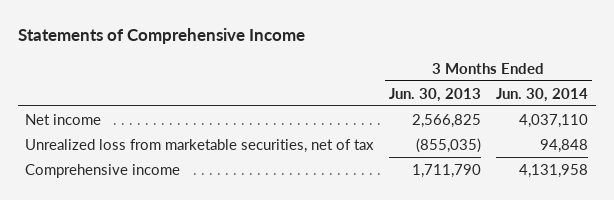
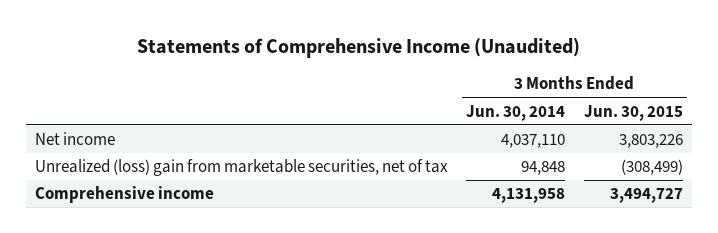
[17,27,305,44] Statements of Comprehensive Income -> [136,37,580,58] Statements of Comprehensive Income (Unaudited)
[388,87,481,102] Jun. 30, 2013 -> none
none -> [583,104,683,121] Jun. 30, 2015
[25,138,375,153] Unrealized loss from marketable securities, net of tax -> [35,159,449,177] Unrealized (loss) gain from marketable securities, net of tax

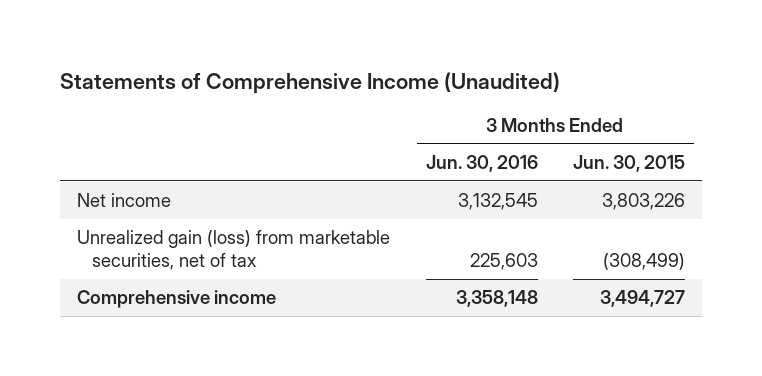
[466,104,566,121] Jun. 30, 2014 -> none
none -> [425,155,538,173] Jun. 30, 2016
[35,159,449,177] Unrealized (loss) gain from marketable securities, net of tax -> [77,230,391,270] Unrealized gain (loss) from marketable securities, net of tax

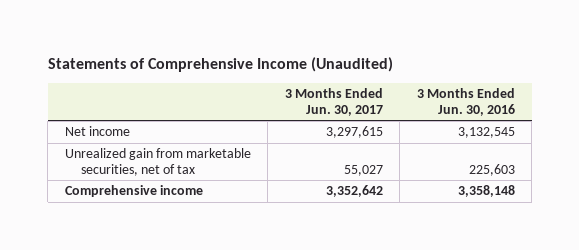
[572,155,685,173] Jun. 30, 2015 -> none
none -> [284,87,383,116] 3 Months Ended Jun. 30, 2017
[77,230,391,270] Unrealized gain (loss) from marketable securities, net of tax -> [64,148,251,177] Unrealized gain from marketable securities, net of tax

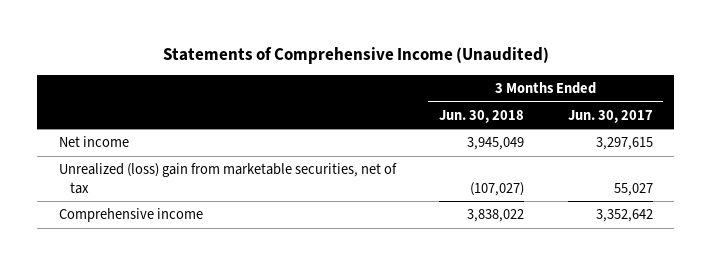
[416,87,515,116] 3 Months Ended Jun. 30, 2016 -> none
none -> [439,109,525,123] Jun. 30, 2018
[64,148,251,177] Unrealized gain from marketable securities, net of tax -> [58,163,397,194] Unrealized (loss) gain from marketable securities, net of tax

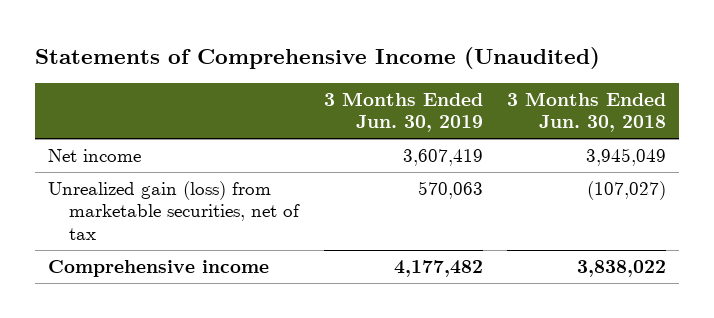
[567,109,653,123] Jun. 30, 2017 -> none
none -> [323,91,483,133] 3 Months Ended Jun. 30, 2019
[58,163,397,194] Unrealized (loss) gain from marketable securities, net of tax -> [47,181,301,240] Unrealized gain (loss) from marketable securities, net of tax

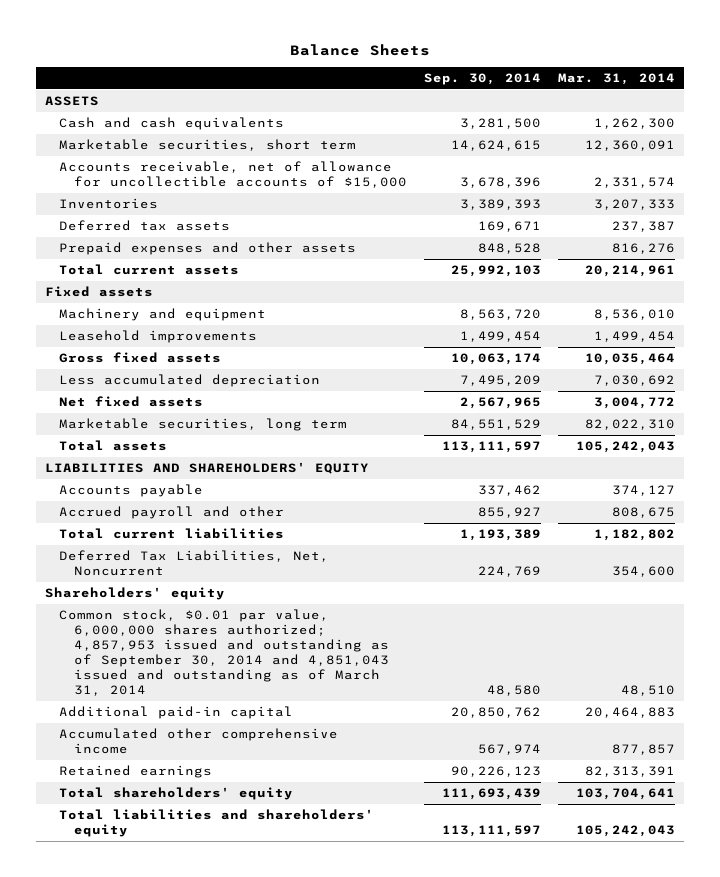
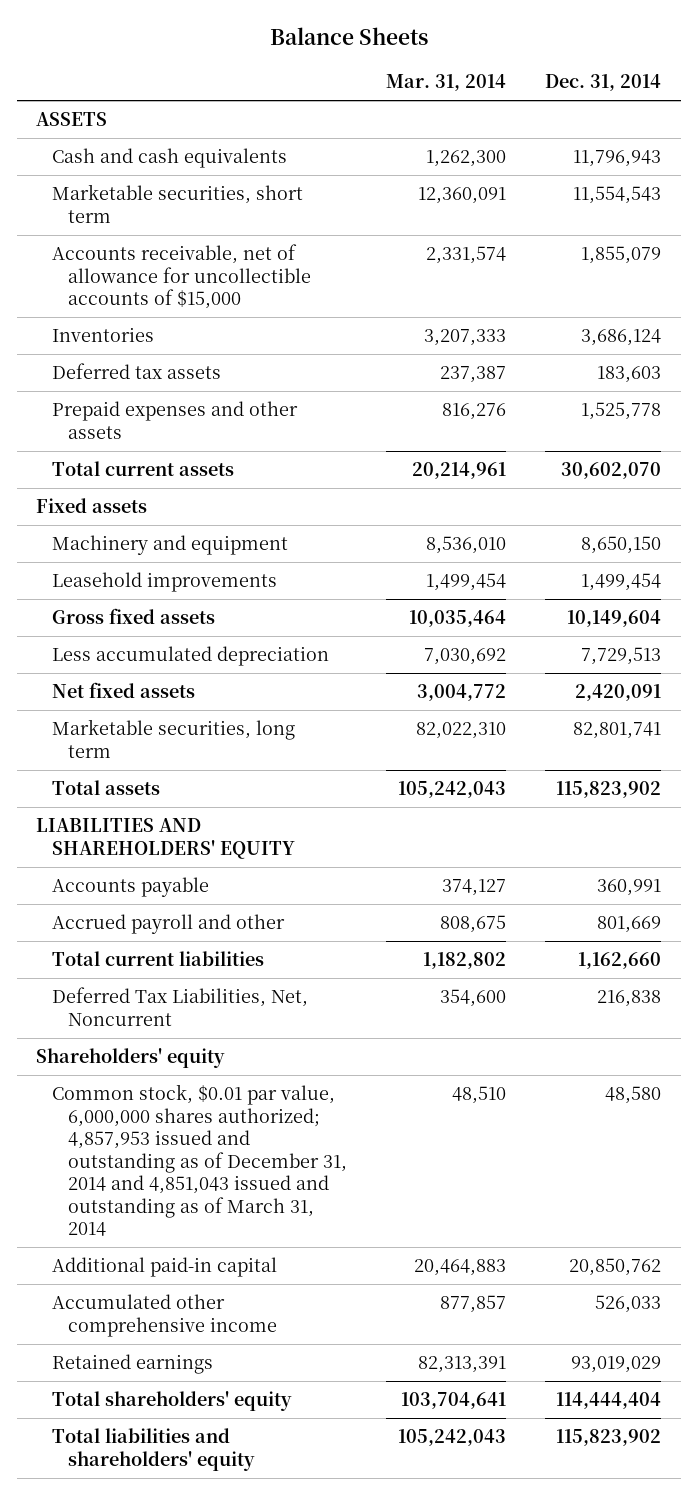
[423,73,541,86] Sep. 30, 2014 -> none
none -> [545,74,662,92] Dec. 31, 2014
[59,609,389,697] Common stock, $0.01 par value, 6,000,000 shares authorized; 4,857,953 issued and outstanding as of September 30, 2014 and 4,851,043 issued and outstanding as of March 31, 2014 -> [52,1084,348,1237] Common stock, $0.01 par value, 6,000,000 shares authorized; 4,857,953 issued and outstanding as of December 31, 2014 and 4,851,043 issued and outstanding as of March 31, 2014

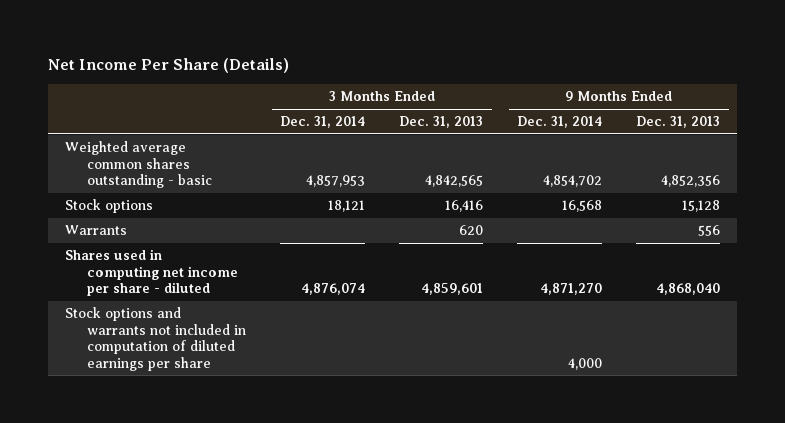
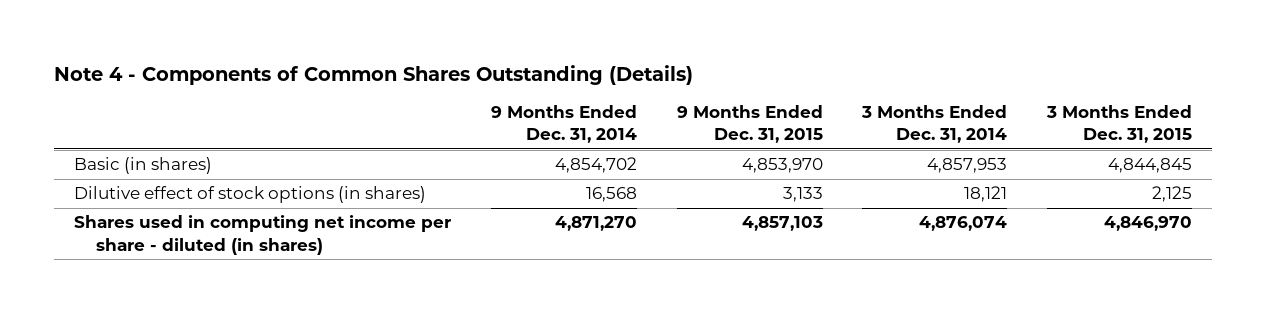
[48,58,290,74] Net Income Per Share (Details) -> [54,64,694,85] Note 4 - Components of Common Shares Outstanding (Details)
[399,116,484,129] Dec. 31, 2013 -> none
[636,116,721,129] Dec. 31, 2013 -> none
none -> [676,105,823,144] 9 Months Ended Dec. 31, 2015
none -> [1046,105,1193,144] 3 Months Ended Dec. 31, 2015
[65,225,128,236] Warrants -> none
[65,307,247,371] Stock options and warrants not included in computation of diluted earnings per share -> none
[65,141,213,189] Weighted average common shares outstanding - basic -> [73,157,212,175] Basic (in shares)
[65,199,154,214] Stock options -> [73,186,426,204] Dilutive effect of stock options (in shares)
[65,249,239,297] Shares used in computing net income per share - diluted -> [73,215,451,255] Shares used in computing net income per share - diluted (in shares)

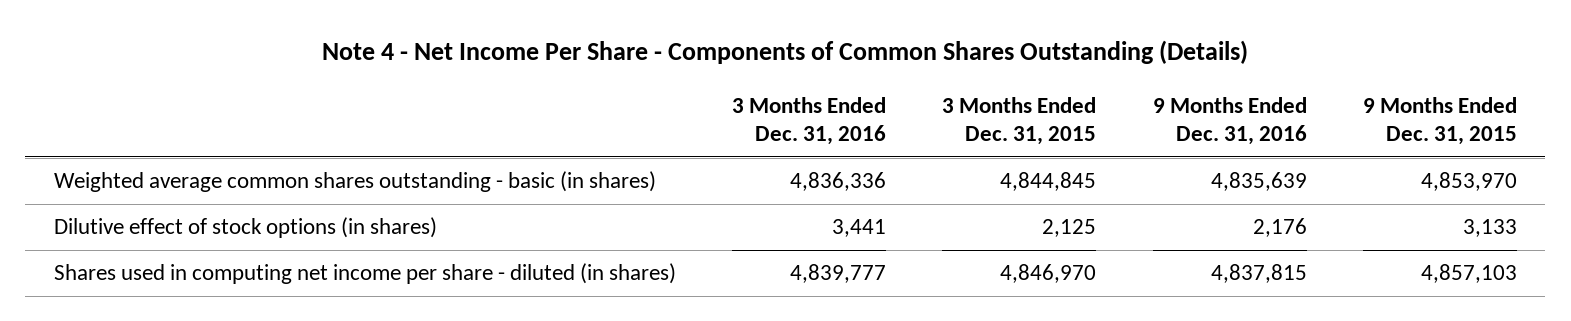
[54,64,694,85] Note 4 - Components of Common Shares Outstanding (Details) -> [322,40,1249,65] Note 4 - Net Income Per Share - Components of Common Shares Outstanding (Details)
[490,105,637,144] 9 Months Ended Dec. 31, 2014 -> none
[861,105,1008,144] 3 Months Ended Dec. 31, 2014 -> none
none -> [731,96,886,146] 3 Months Ended Dec. 31, 2016
none -> [1152,96,1307,146] 9 Months Ended Dec. 31, 2016
[73,157,212,175] Basic (in shares) -> [53,171,656,193] Weighted average common shares outstanding - basic (in shares)

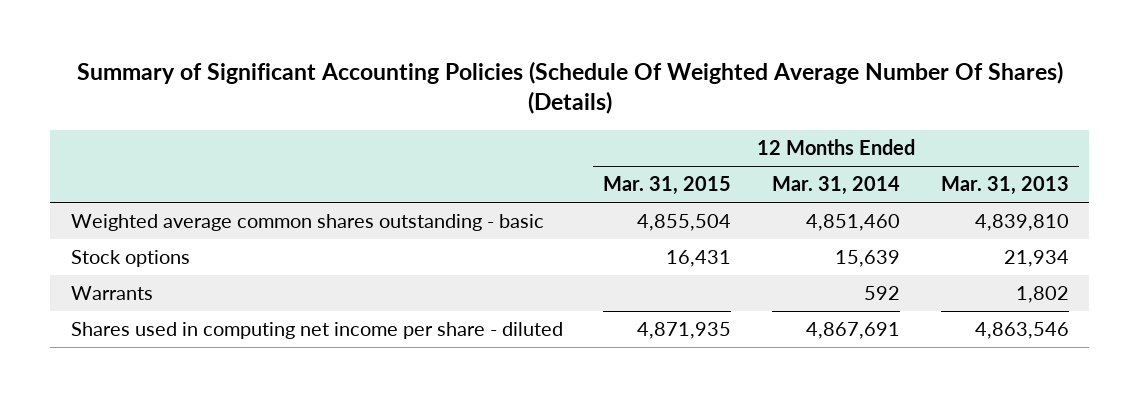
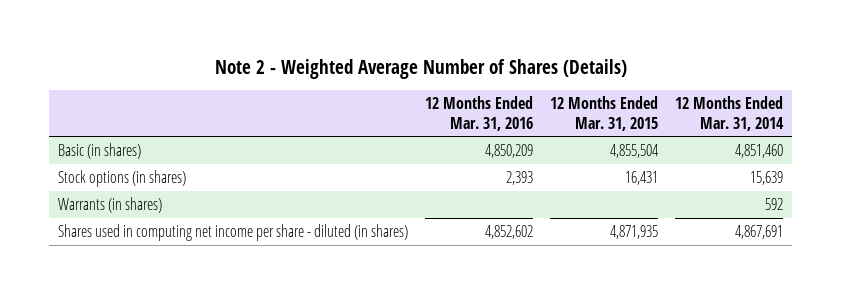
[76,61,1063,115] Summary of Significant Accounting Policies (Schedule Of Weighted Average Number Of Shares) (Details) -> [214,59,627,80] Note 2 - Weighted Average Number of Shares (Details)
[940,176,1069,196] Mar. 31, 2013 -> none
none -> [425,96,534,131] 12 Months Ended Mar. 31, 2016
[70,214,544,232] Weighted average common shares outstanding - basic -> [57,143,141,160] Basic (in shares)
[70,250,190,268] Stock options -> [57,170,186,188] Stock options (in shares)
[70,286,153,301] Warrants -> [57,197,162,214] Warrants (in shares)
[70,322,563,340] Shares used in computing net income per share - diluted -> [57,224,408,242] Shares used in computing net income per share - diluted (in shares)

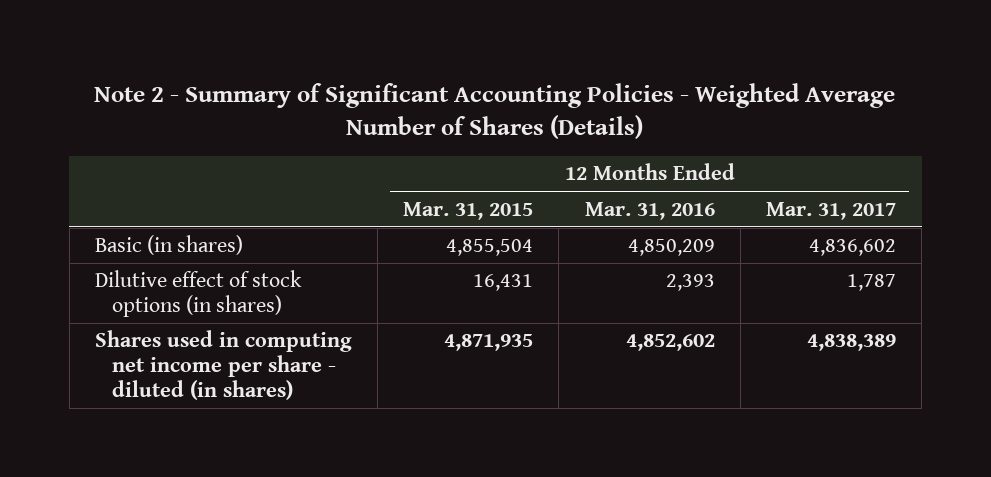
[214,59,627,80] Note 2 - Weighted Average Number of Shares (Details) -> [94,83,896,140] Note 2 - Summary of Significant Accounting Policies - Weighted Average Number of Shares (Details)
[675,96,785,131] 12 Months Ended Mar. 31, 2014 -> none
none -> [766,201,897,220] Mar. 31, 2017
[57,197,162,214] Warrants (in shares) -> none
[57,170,186,188] Stock options (in shares) -> [94,270,302,318] Dilutive effect of stock options (in shares)

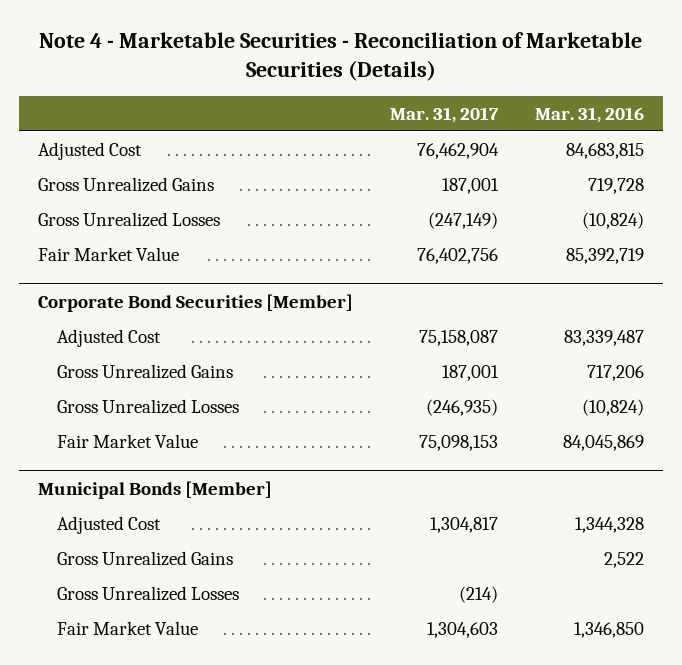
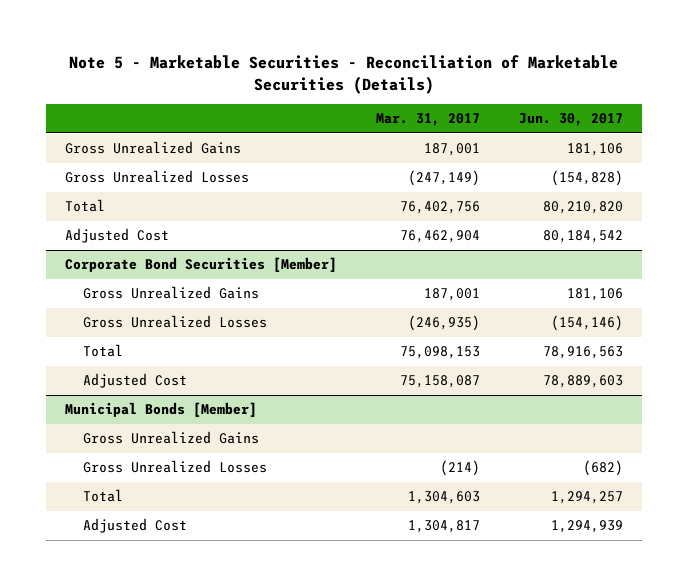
[38,32,642,82] Note 4 - Marketable Securities - Reconciliation of Marketable Securities (Details) -> [69,54,619,94] Note 5 - Marketable Securities - Reconciliation of Marketable Securities (Details)
[534,106,644,123] Mar. 31, 2016 -> none
none -> [519,113,624,127] Jun. 30, 2017
[37,246,179,261] Fair Market Value -> [65,199,106,213] Total
[37,141,142,160] Adjusted Cost -> [65,228,170,244] Adjusted Cost
[56,433,198,448] Fair Market Value -> [82,344,123,358] Total
[56,328,161,347] Adjusted Cost -> [82,373,187,389] Adjusted Cost
[56,620,198,635] Fair Market Value -> [82,489,123,503] Total
[56,515,161,534] Adjusted Cost -> [82,518,187,534] Adjusted Cost

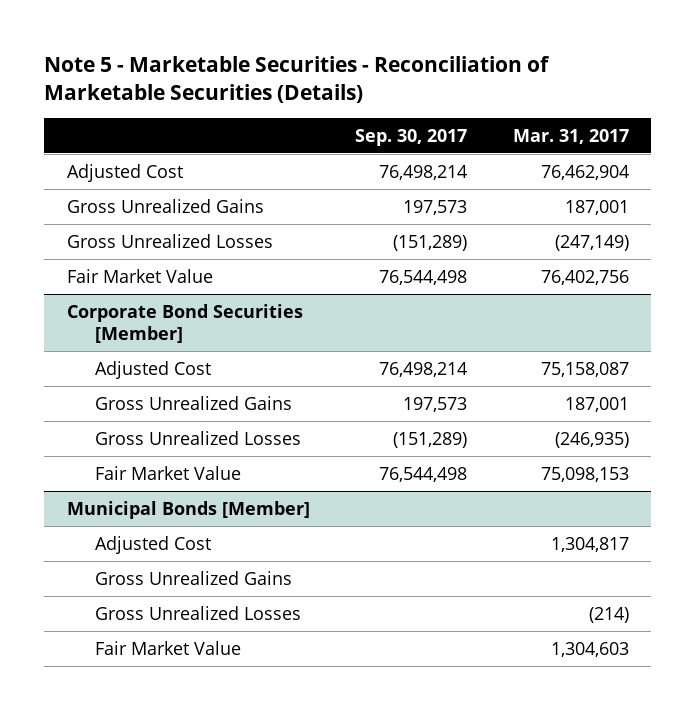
[519,113,624,127] Jun. 30, 2017 -> none
none -> [355,128,468,146] Sep. 30, 2017
[65,228,170,244] Adjusted Cost -> [66,163,183,182] Adjusted Cost
[65,199,106,213] Total -> [66,268,213,283] Fair Market Value
[82,373,187,389] Adjusted Cost -> [94,360,211,379] Adjusted Cost
[82,344,123,358] Total -> [94,465,241,480] Fair Market Value
[82,518,187,534] Adjusted Cost -> [94,535,211,554] Adjusted Cost
[82,489,123,503] Total -> [94,640,241,655] Fair Market Value

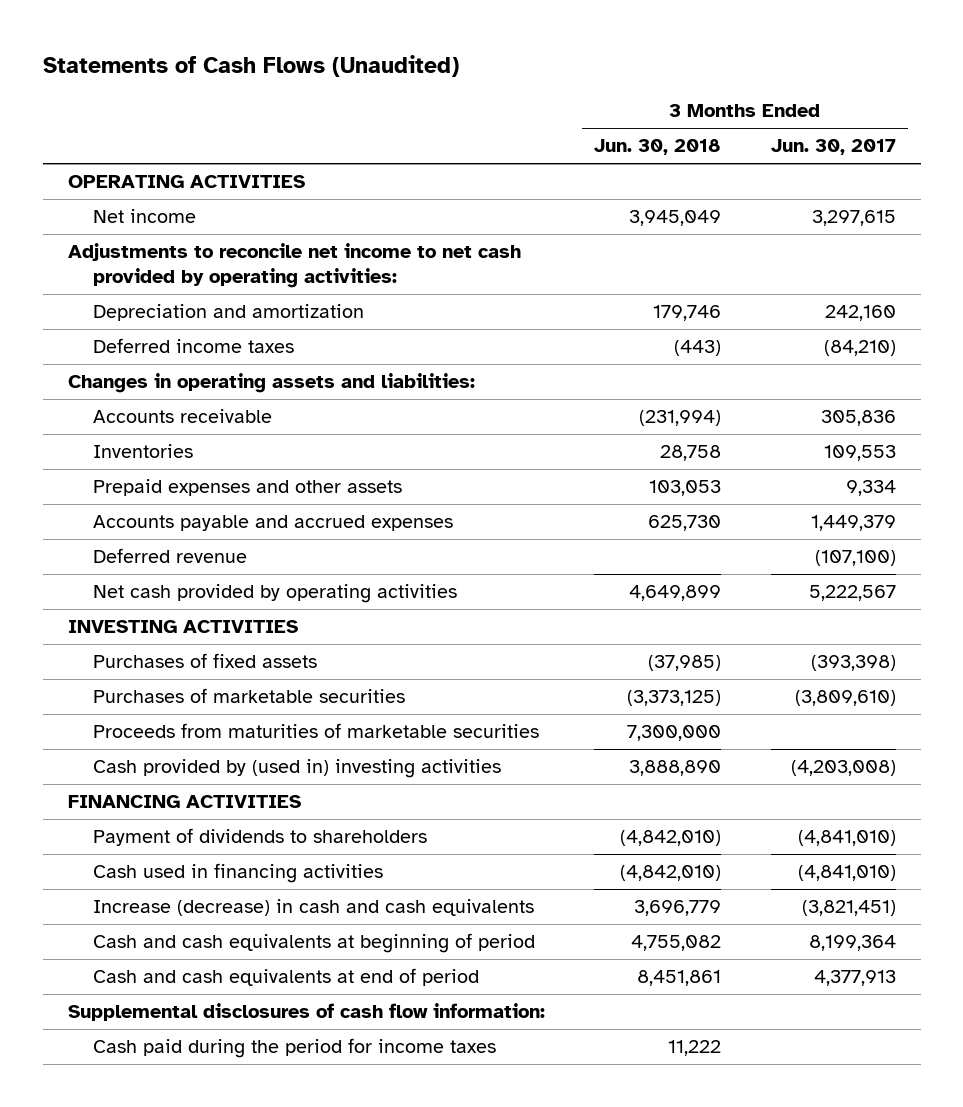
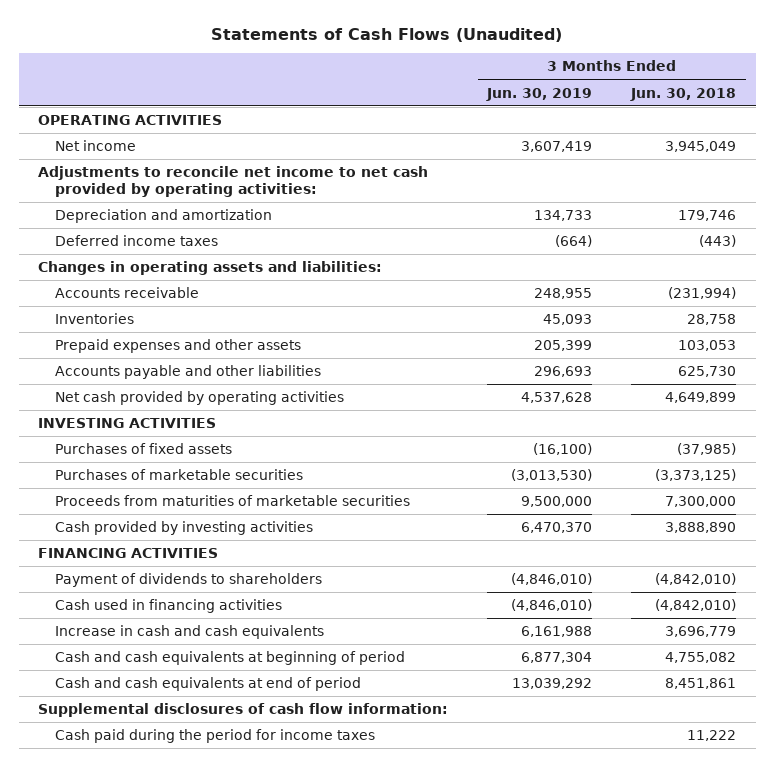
[770,139,896,156] Jun. 30, 2017 -> none
none -> [486,87,593,101] Jun. 30, 2019
[92,548,247,564] Deferred revenue -> none
[92,515,453,532] Accounts payable and accrued expenses -> [54,365,321,380] Accounts payable and other liabilities
[92,759,501,779] Cash provided by (used in) investing activities -> [54,521,313,536] Cash provided by investing activities
[92,899,534,917] Increase (decrease) in cash and cash equivalents -> [54,625,324,640] Increase in cash and cash equivalents

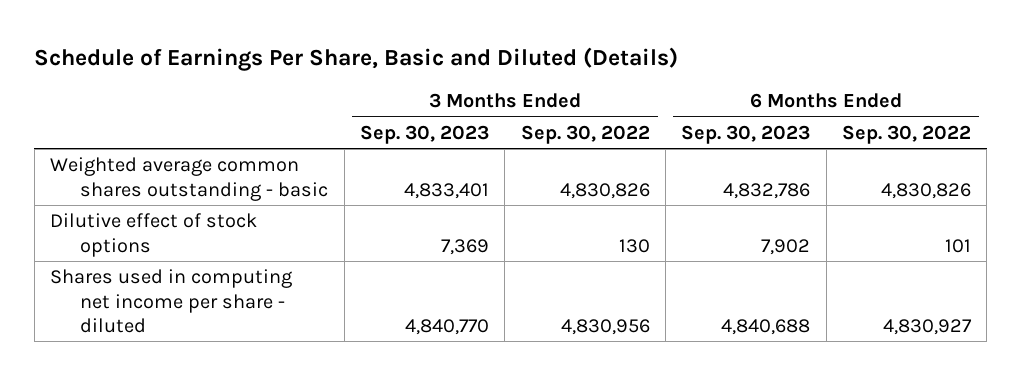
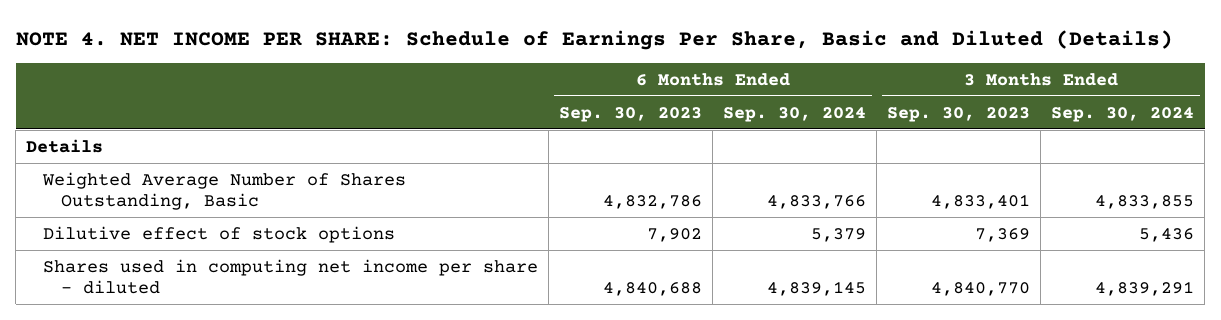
[34,47,679,72] Schedule of Earnings Per Share, Basic and Diluted (Details) -> [15,29,1173,50] NOTE 4. NET INCOME PER SHARE: Schedule of Earnings Per Share, Basic and Diluted (Details)
[520,124,650,144] Sep. 30, 2022 -> none
[842,124,972,144] Sep. 30, 2022 -> none
none -> [723,106,867,122] Sep. 30, 2024
none -> [1051,106,1195,122] Sep. 30, 2024
none -> [26,138,104,153] Details
[49,157,329,201] Weighted average common shares outstanding - basic -> [42,171,407,211] Weighted Average Number of Shares Outstanding, Basic

